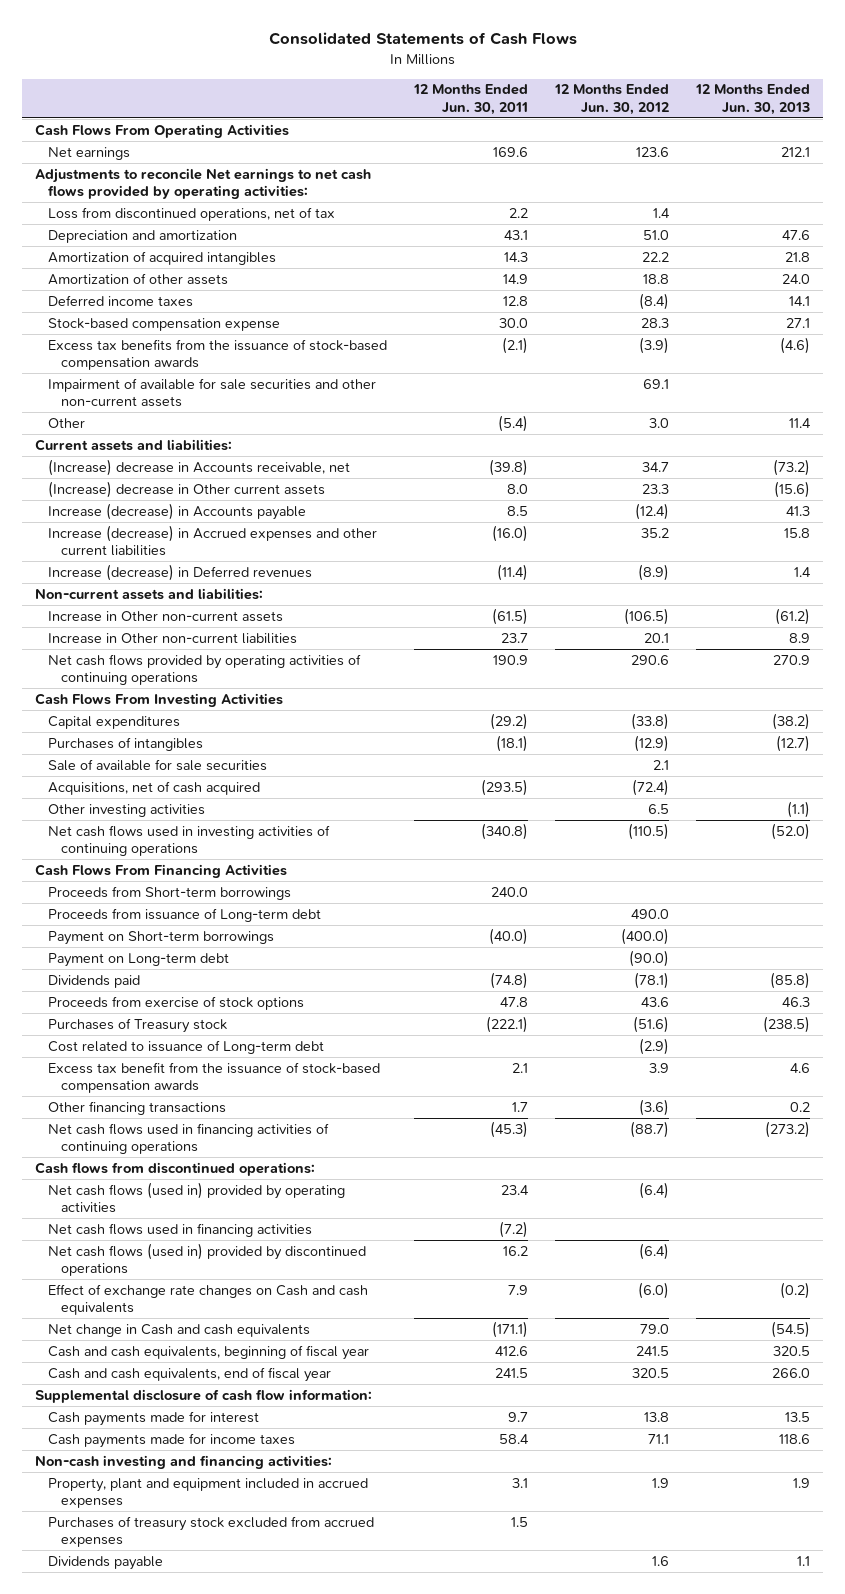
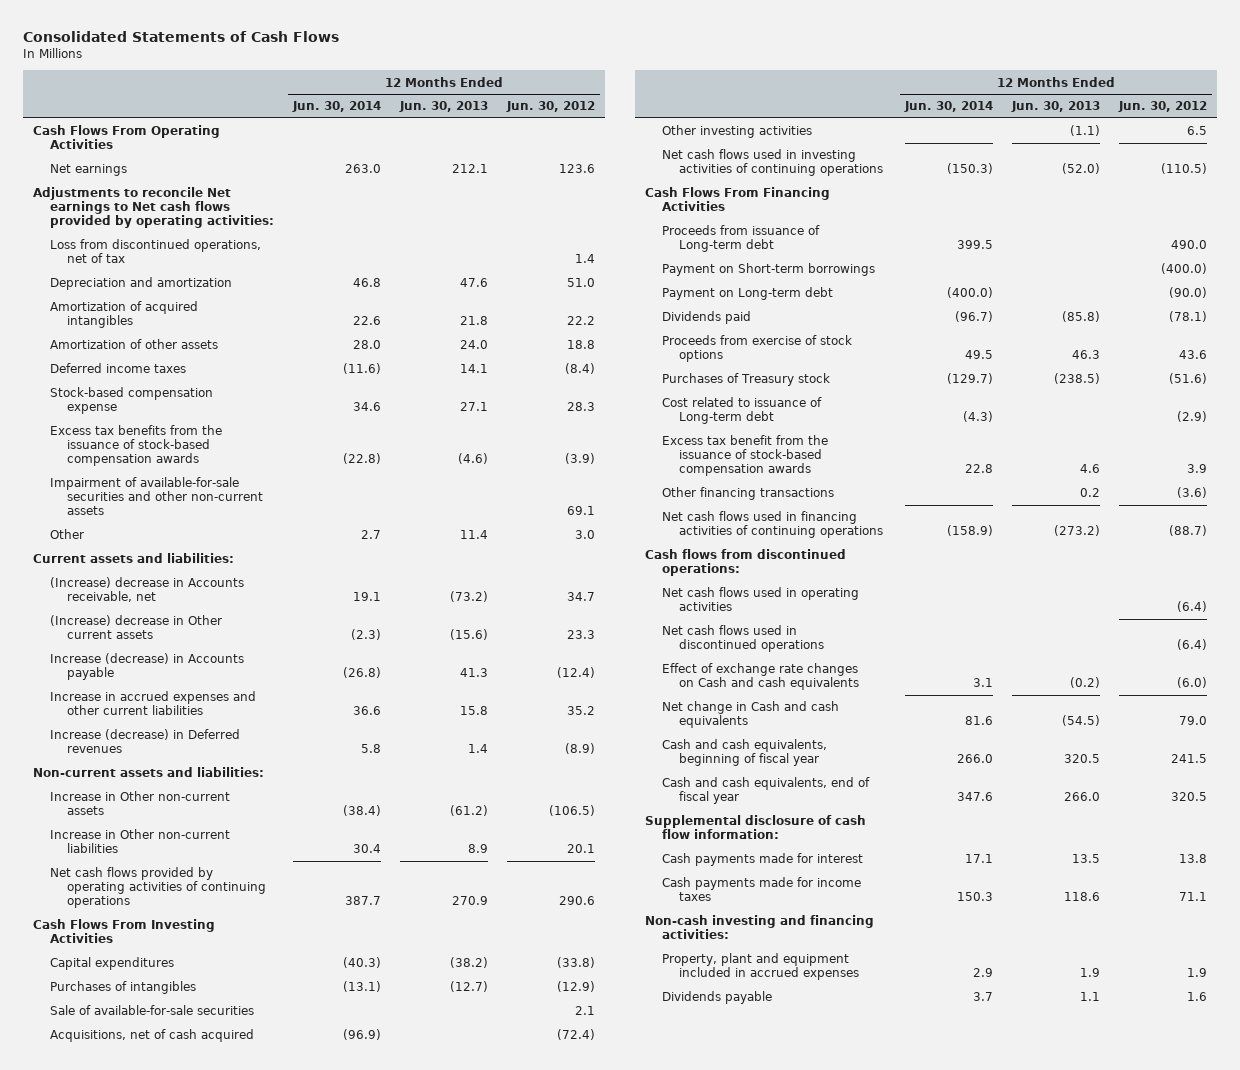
[413,84,529,115] 12 Months Ended Jun. 30, 2011 -> none
none -> [292,101,382,113] Jun. 30, 2014
[35,167,372,200] Adjustments to reconcile Net earnings to net cash flows provided by operating activities: -> [32,187,274,229] Adjustments to reconcile Net earnings to Net cash flows provided by operating activities:
[48,377,377,408] Impairment of available for sale securities and other non-current assets -> [49,477,264,516] Impairment of available-for-sale securities and other non-current assets
[48,524,378,557] Increase (decrease) in Accrued expenses and other current liabilities -> [49,691,256,716] Increase in accrued expenses and other current liabilities
[48,758,268,771] Sale of available for sale securities -> [49,1005,254,1016] Sale of available-for-sale securities
[48,885,292,900] Proceeds from Short-term borrowings -> none
[48,1222,313,1237] Net cash flows used in financing activities -> none
[48,1181,346,1214] Net cash flows (used in) provided by operating activities -> [661,587,859,612] Net cash flows used in operating activities
[48,1242,367,1277] Net cash flows (used in) provided by discontinued operations -> [661,625,824,653] Net cash flows used in discontinued operations
[48,1515,375,1548] Purchases of treasury stock excluded from accrued expenses -> none

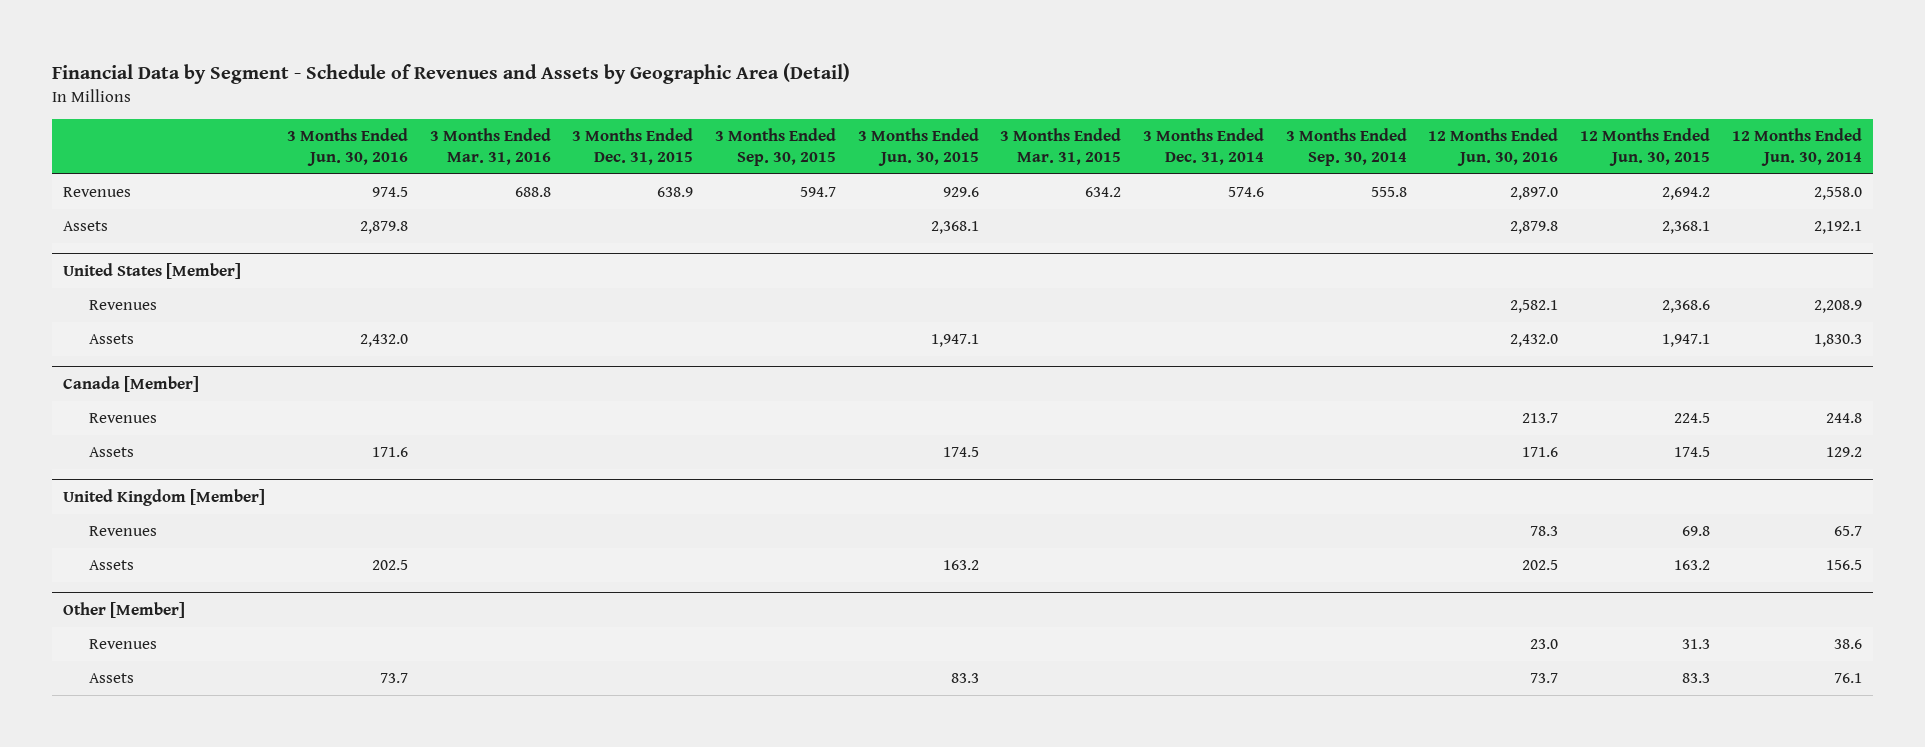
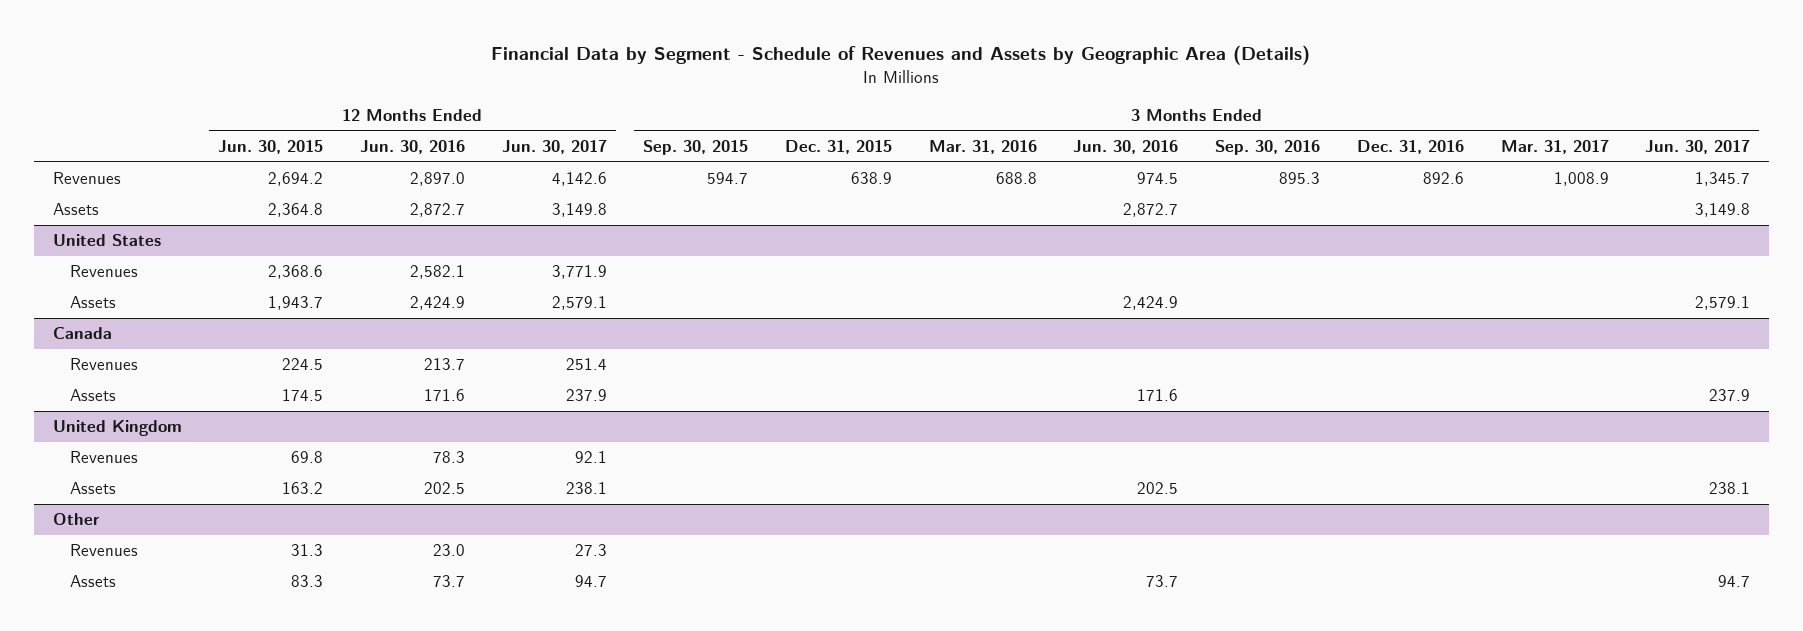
[52,62,851,84] Financial Data by Segment - Schedule of Revenues and Assets by Geographic Area (Detail) -> [491,45,1311,66] Financial Data by Segment - Schedule of Revenues and Assets by Geographic Area (Details)
[857,128,979,166] 3 Months Ended Jun. 30, 2015 -> none
[1000,128,1122,165] 3 Months Ended Mar. 31, 2015 -> none
[1143,128,1265,165] 3 Months Ended Dec. 31, 2014 -> none
[1285,128,1407,166] 3 Months Ended Sep. 30, 2014 -> none
[1731,128,1862,166] 12 Months Ended Jun. 30, 2014 -> none
none -> [501,139,607,154] Jun. 30, 2017
none -> [1215,139,1321,155] Sep. 30, 2016
none -> [1356,139,1464,154] Dec. 31, 2016
none -> [1500,139,1609,154] Mar. 31, 2017
none -> [1645,139,1751,154] Jun. 30, 2017
[359,221,408,235] 2,879.8 -> [1123,203,1179,218] 2,872.7
[1510,221,1559,235] 2,879.8 -> [409,203,465,218] 2,872.7
[1662,221,1711,235] 2,368.1 -> [268,203,324,218] 2,364.8
[63,262,242,279] United States [Member] -> [52,234,161,247] United States
[359,334,408,348] 2,432.0 -> [1123,296,1179,311] 2,424.9
[1510,334,1559,348] 2,432.0 -> [409,296,465,311] 2,424.9
[1662,334,1711,348] 1,947.1 -> [268,296,324,311] 1,943.7
[63,375,200,392] Canada [Member] -> [52,327,112,340] Canada
[63,488,266,506] United Kingdom [Member] -> [52,420,182,437] United Kingdom
[63,601,186,618] Other [Member] -> [52,513,100,526] Other

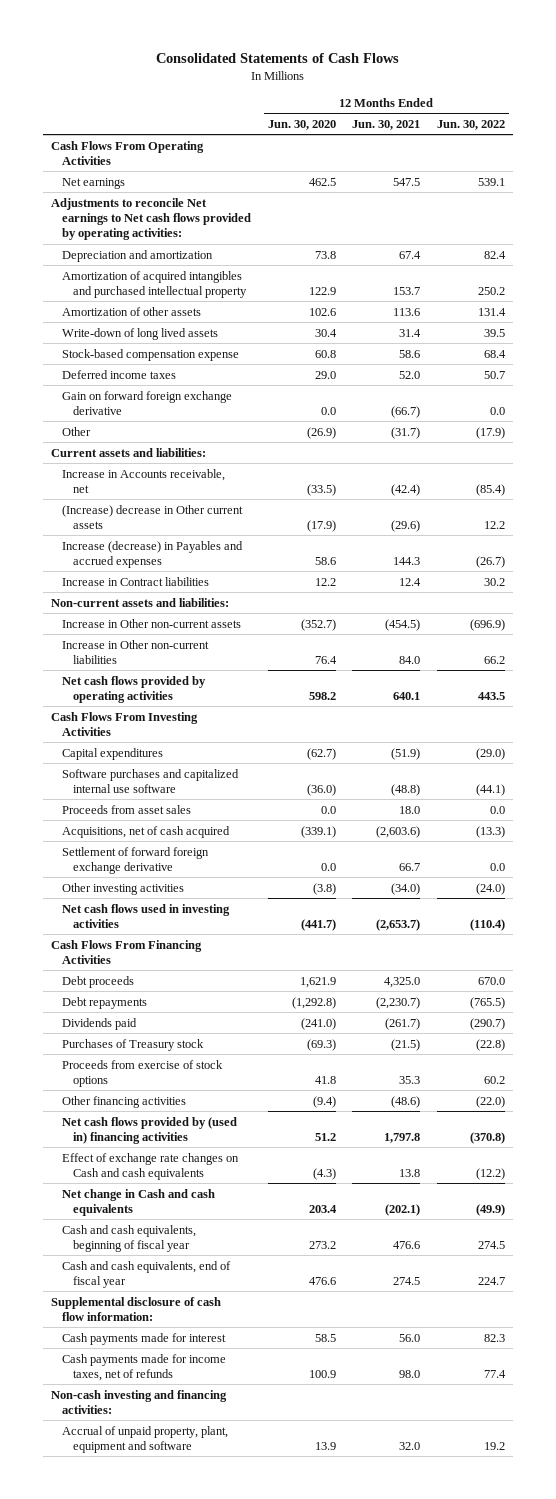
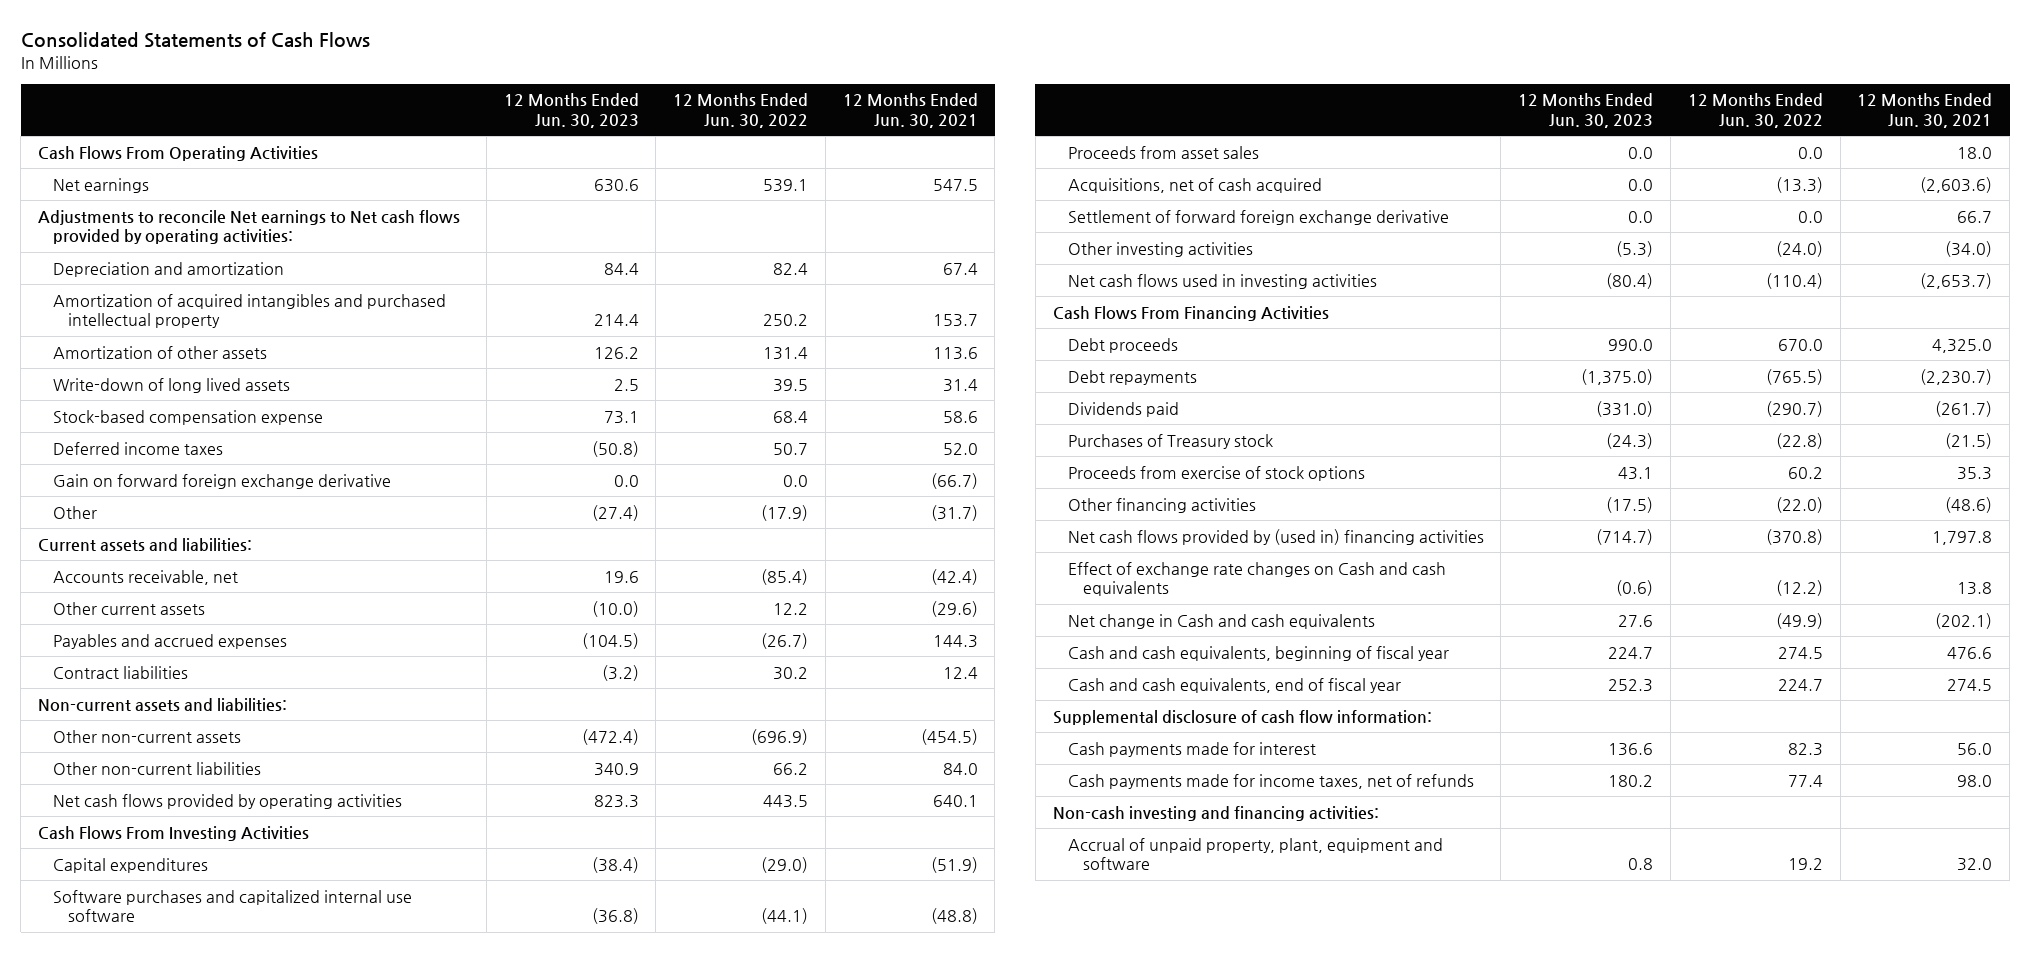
[267,120,336,131] Jun. 30, 2020 -> none
none -> [503,93,639,129] 12 Months Ended Jun. 30, 2023
[62,468,226,493] Increase in Accounts receivable, net -> [52,569,238,585] Accounts receivable, net
[62,504,244,529] (Increase) decrease in Other current assets -> [52,601,205,615] Other current assets
[62,540,244,568] Increase (decrease) in Payables and accrued expenses -> [52,633,287,649] Payables and accrued expenses
[62,576,210,586] Increase in Contract liabilities -> [52,665,188,679] Contract liabilities
[62,618,242,628] Increase in Other non-current assets -> [52,729,241,743] Other non-current assets
[62,639,210,664] Increase in Other non-current liabilities -> [52,761,261,775] Other non-current liabilities

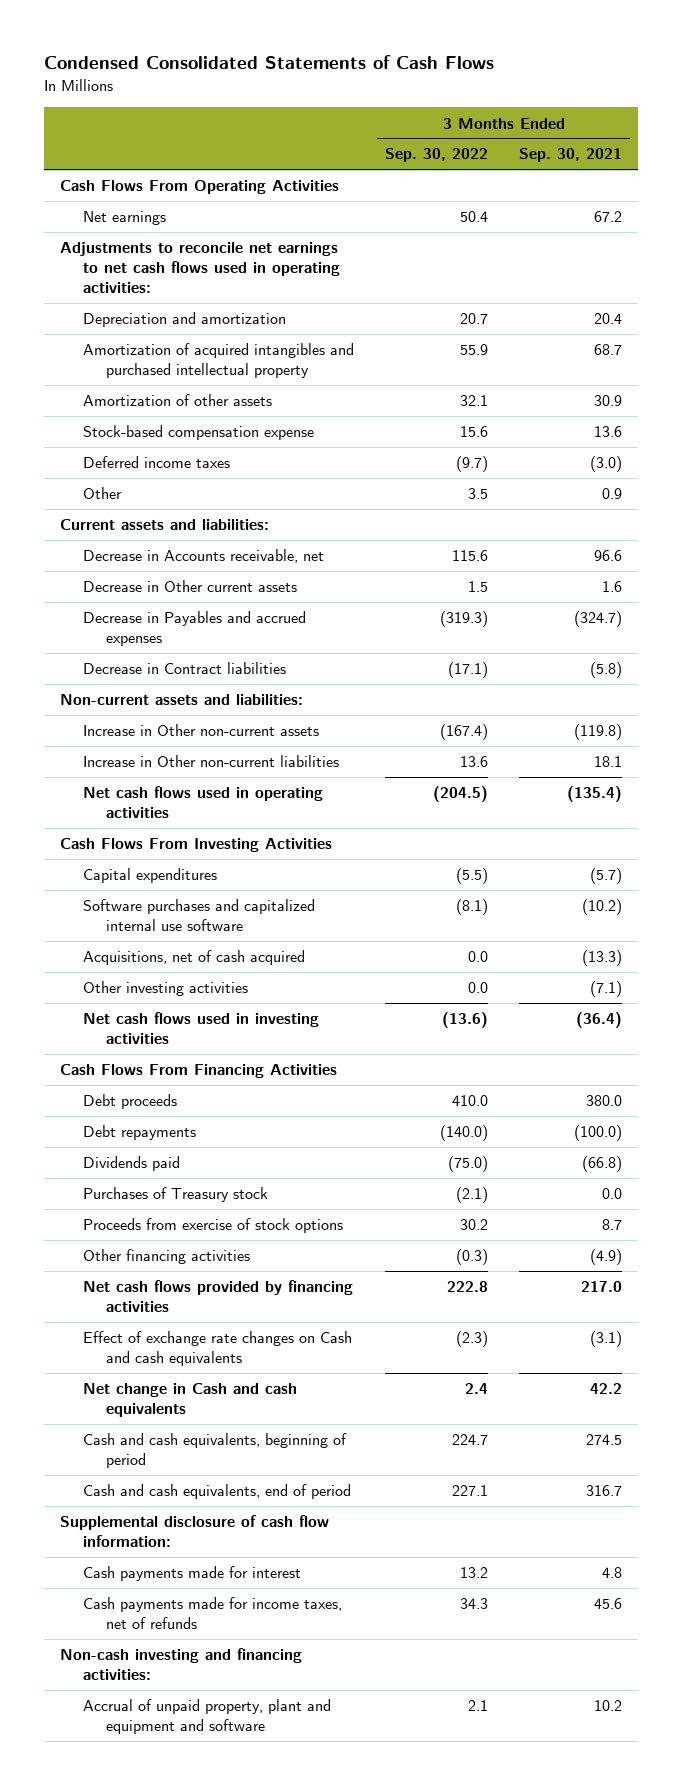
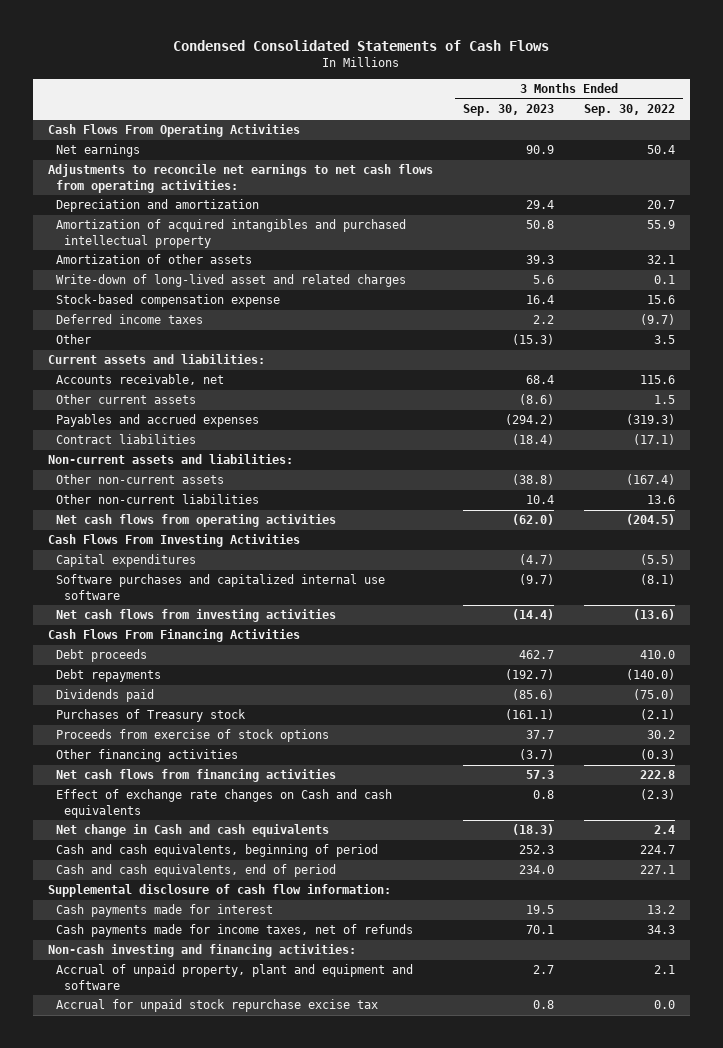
[519,148,623,163] Sep. 30, 2021 -> none
none -> [462,104,554,117] Sep. 30, 2023
[59,242,340,294] Adjustments to reconcile net earnings to net cash flows used in operating activities: -> [47,164,433,193] Adjustments to reconcile net earnings to net cash flows from operating activities:
none -> [56,274,407,288] Write-down of long-lived asset and related charges
[82,549,324,564] Decrease in Accounts receivable, net -> [56,374,225,386] Accounts receivable, net
[82,580,297,593] Decrease in Other current assets -> [56,394,197,405] Other current assets
[82,611,306,647] Decrease in Payables and accrued expenses -> [56,414,260,428] Payables and accrued expenses
[82,662,286,675] Decrease in Contract liabilities -> [56,434,197,445] Contract liabilities
[82,724,319,737] Increase in Other non-current assets -> [56,474,225,485] Other non-current assets
[82,755,339,768] Increase in Other non-current liabilities -> [56,494,260,505] Other non-current liabilities
[82,786,323,819] Net cash flows used in operating activities -> [56,514,337,528] Net cash flows from operating activities
[82,950,305,966] Acquisitions, net of cash acquired -> none
[82,981,248,997] Other investing activities -> none
[82,1012,319,1045] Net cash flows used in investing activities -> [56,609,337,623] Net cash flows from investing activities
[82,1280,353,1313] Net cash flows provided by financing activities -> [56,769,337,783] Net cash flows from financing activities
none -> [56,999,379,1013] Accrual for unpaid stock repurchase excise tax

